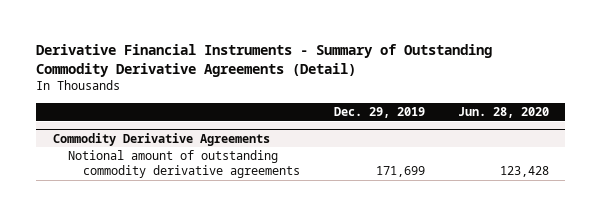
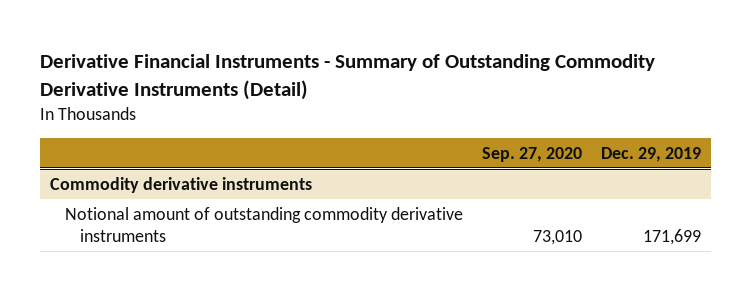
[36,44,493,78] Derivative Financial Instruments - Summary of Outstanding Commodity Derivative Agreements (Detail) -> [40,54,656,100] Derivative Financial Instruments - Summary of Outstanding Commodity Derivative Instruments (Detail)
[457,106,549,118] Jun. 28, 2020 -> none
none -> [482,146,583,162] Sep. 27, 2020
[53,132,271,146] Commodity Derivative Agreements -> [49,176,312,193] Commodity derivative instruments
[68,150,301,179] Notional amount of outstanding commodity derivative agreements -> [65,206,464,243] Notional amount of outstanding commodity derivative instruments

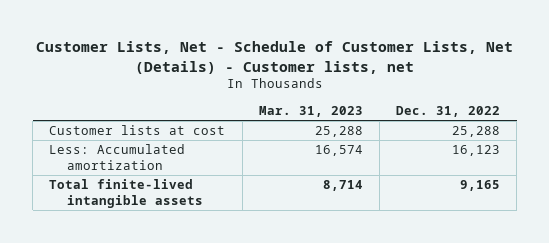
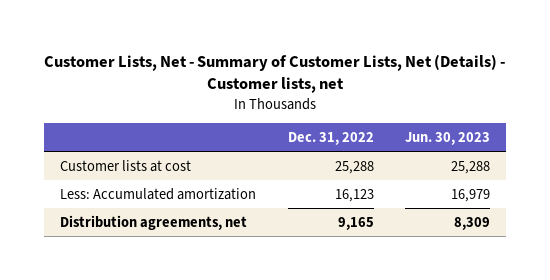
[35,41,513,74] Customer Lists, Net - Schedule of Customer Lists, Net (Details) - Customer lists, net -> [44,53,506,94] Customer Lists, Net - Summary of Customer Lists, Net (Details) - Customer lists, net
[258,106,363,118] Mar. 31, 2023 -> none
none -> [405,131,491,145] Jun. 30, 2023
[49,179,203,209] Total finite-lived intangible assets -> [59,214,247,230] Distribution agreements, net

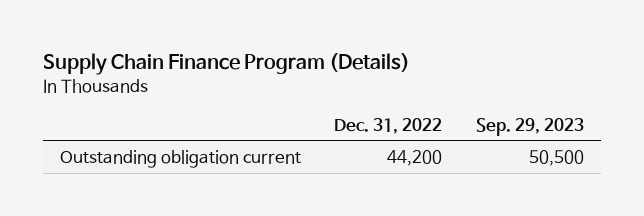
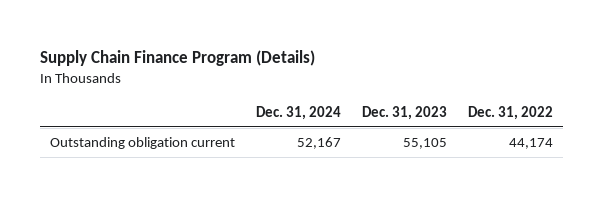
[476,117,585,136] Sep. 29, 2023 -> none
none -> [256,106,342,121] Dec. 31, 2024
none -> [362,106,448,121] Dec. 31, 2023
[387,149,443,166] 44,200 -> [508,138,553,150] 44,174

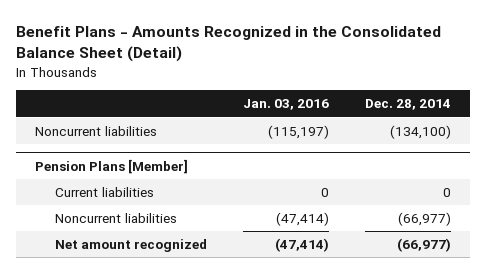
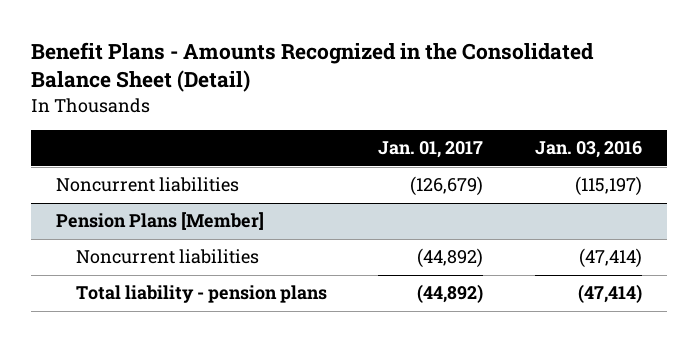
[365,99,452,111] Dec. 28, 2014 -> none
none -> [378,141,484,159] Jan. 01, 2017
[54,186,154,197] Current liabilities -> none
[54,238,207,252] Net amount recognized -> [76,285,328,304] Total liability - pension plans

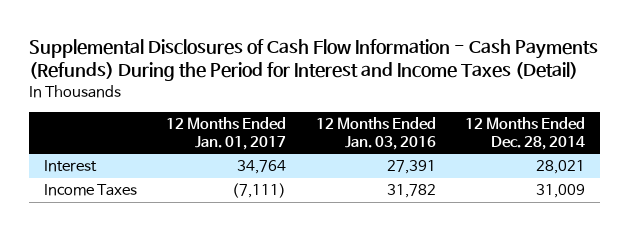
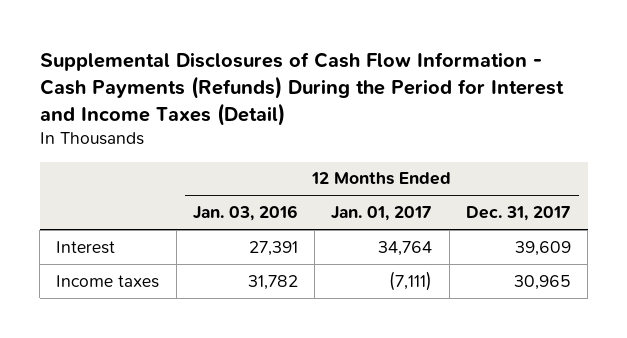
[465,117,586,151] 12 Months Ended Dec. 28, 2014 -> none
none -> [466,206,572,222] Dec. 31, 2017
[43,184,137,197] Income Taxes -> [56,274,160,288] Income taxes

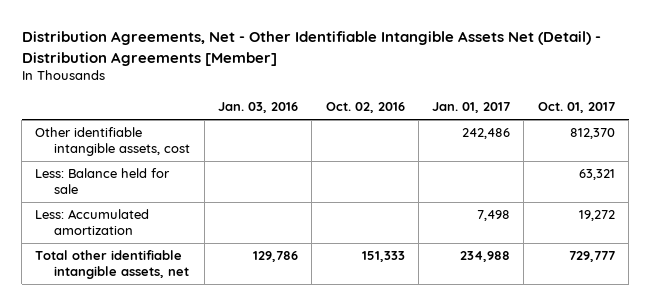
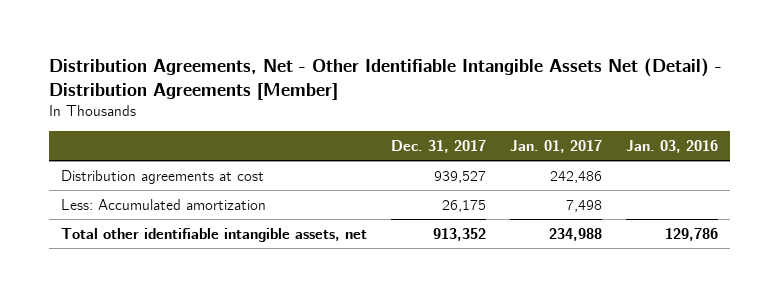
[325,102,405,114] Oct. 02, 2016 -> none
[537,102,615,114] Oct. 01, 2017 -> none
none -> [391,139,487,153] Dec. 31, 2017
[35,168,171,195] Less: Balance held for sale -> none
[35,127,191,157] Other identifiable intangible assets, cost -> [61,169,265,184] Distribution agreements at cost

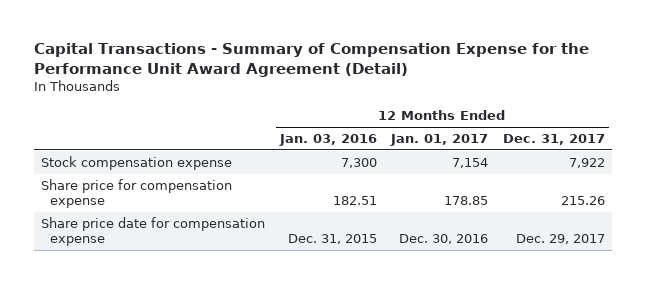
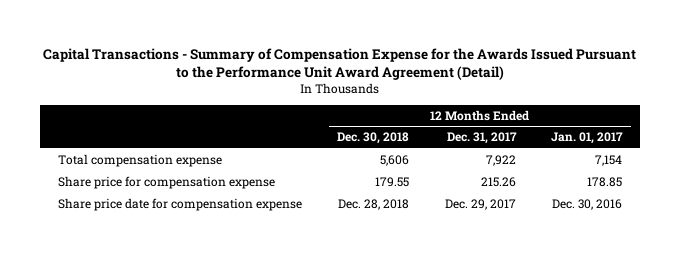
[34,43,590,77] Capital Transactions - Summary of Compensation Expense for the Performance Unit Award Agreement (Detail) -> [43,47,637,81] Capital Transactions - Summary of Compensation Expense for the Awards Issued Pursuant to the Performance Unit Award Agreement (Detail)
[278,134,377,147] Jan. 03, 2016 -> none
none -> [337,132,410,145] Dec. 30, 2018
[41,156,233,171] Stock compensation expense -> [58,154,223,168] Total compensation expense

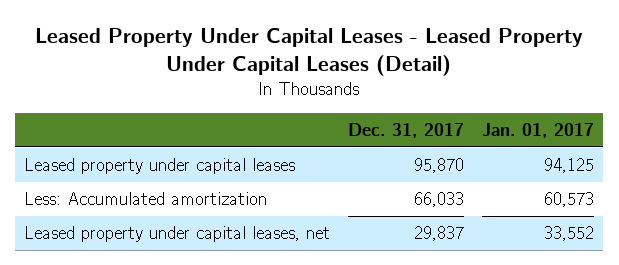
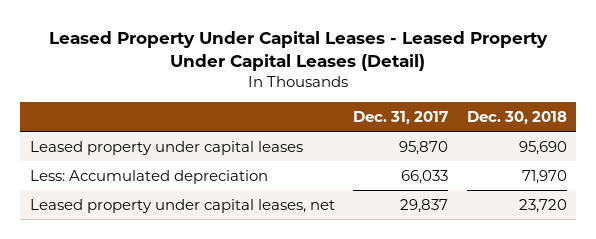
[482,122,595,138] Jan. 01, 2017 -> none
none -> [466,110,567,125] Dec. 30, 2018
[24,192,268,206] Less: Accumulated amortization -> [29,169,268,184] Less: Accumulated depreciation

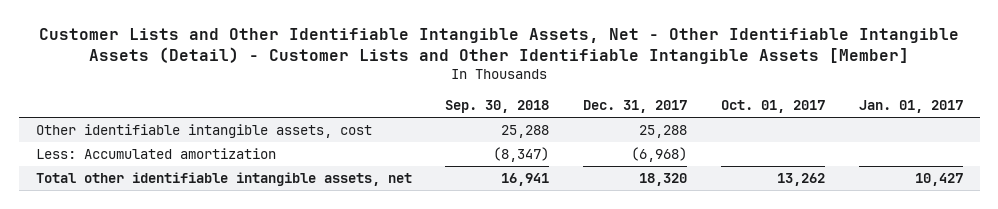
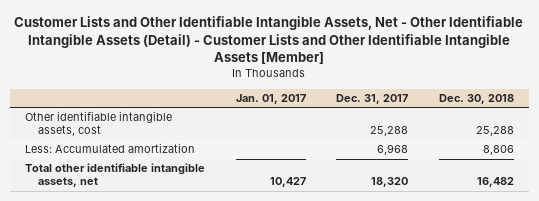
[445,100,550,114] Sep. 30, 2018 -> none
[720,100,825,114] Oct. 01, 2017 -> none
none -> [438,93,514,104] Dec. 30, 2018
[631,146,688,162] (6,968) -> [377,144,409,156] 6,968

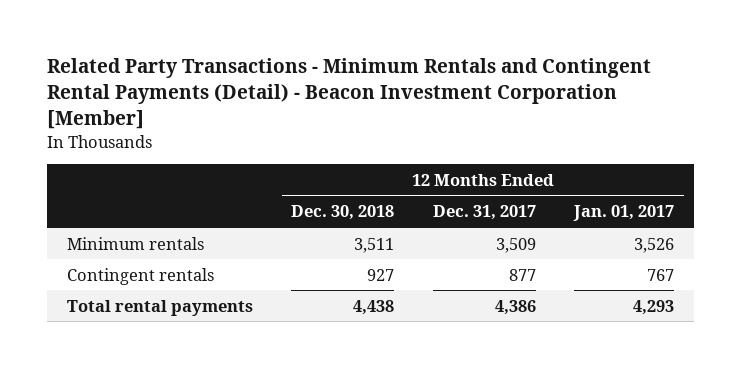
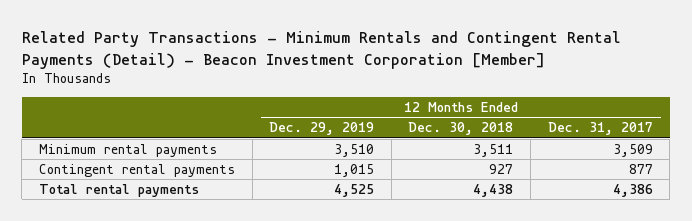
[573,205,675,222] Jan. 01, 2017 -> none
none -> [269,122,375,136] Dec. 29, 2019
[66,236,204,250] Minimum rentals -> [39,143,218,157] Minimum rental payments
[66,267,214,285] Contingent rentals -> [39,163,236,177] Contingent rental payments

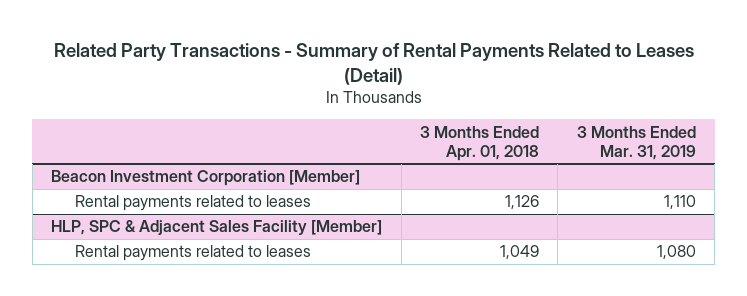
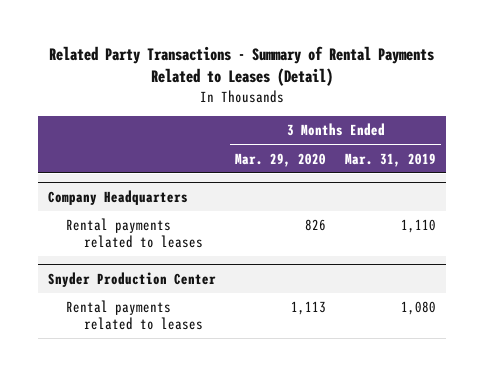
[420,125,540,161] 3 Months Ended Apr. 01, 2018 -> none
none -> [235,152,327,167] Mar. 29, 2020
[51,170,361,187] Beacon Investment Corporation [Member] -> [47,189,188,205] Company Headquarters
[51,220,383,236] HLP, SPC & Adjacent Sales Facility [Member] -> [47,271,216,287] Snyder Production Center

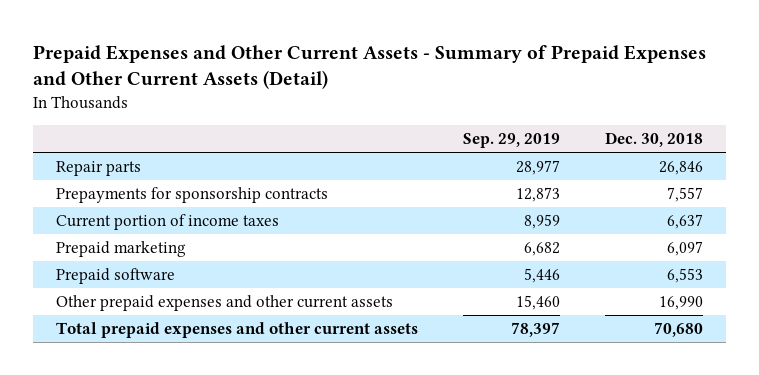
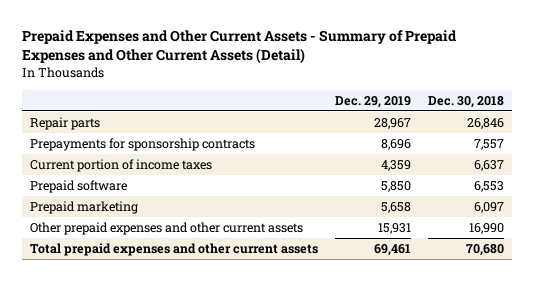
[463,132,561,148] Sep. 29, 2019 -> none
none -> [335,95,412,108] Dec. 29, 2019
[55,241,186,258] Prepaid marketing -> [30,201,139,215] Prepaid marketing

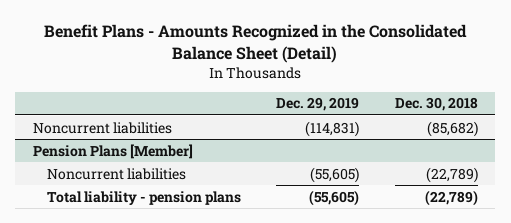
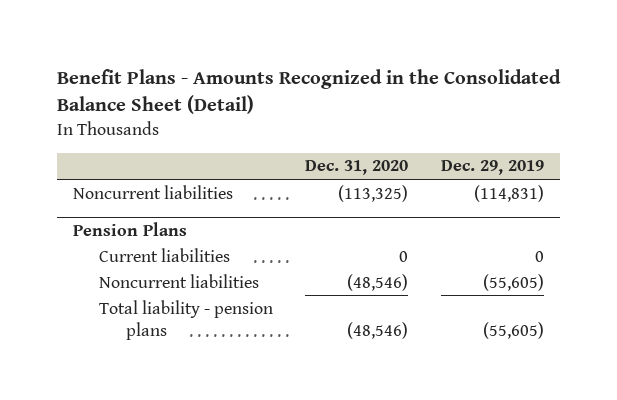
[394,97,478,112] Dec. 30, 2018 -> none
none -> [305,160,409,176] Dec. 31, 2020
[33,143,194,159] Pension Plans [Member] -> [72,221,187,236] Pension Plans
none -> [99,247,231,262] Current liabilities

